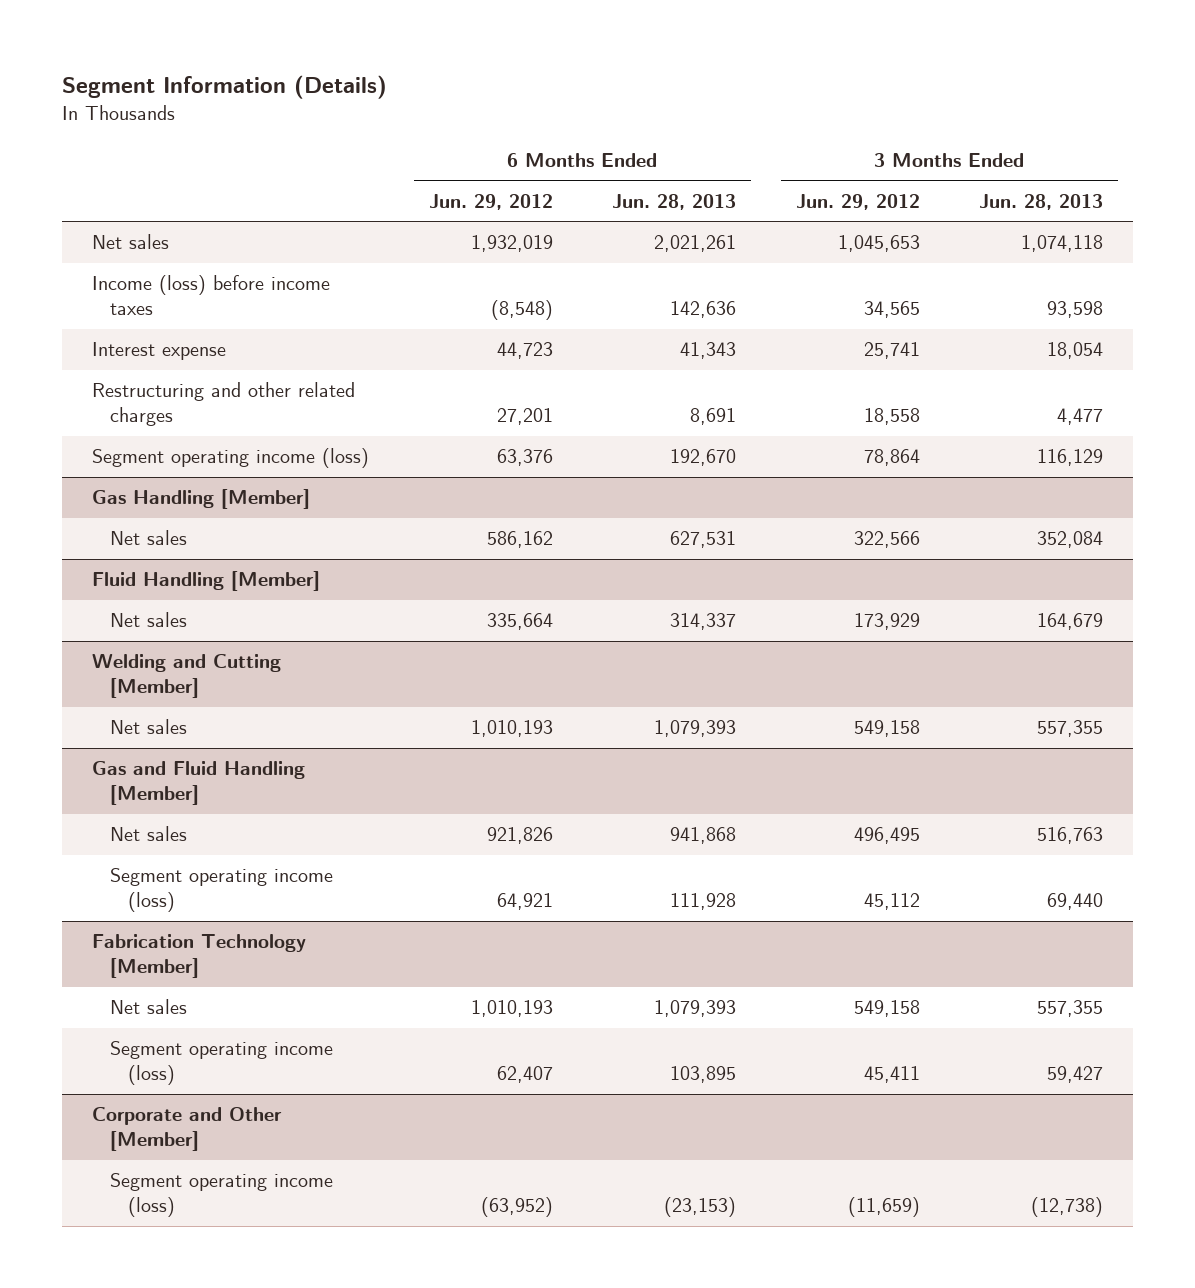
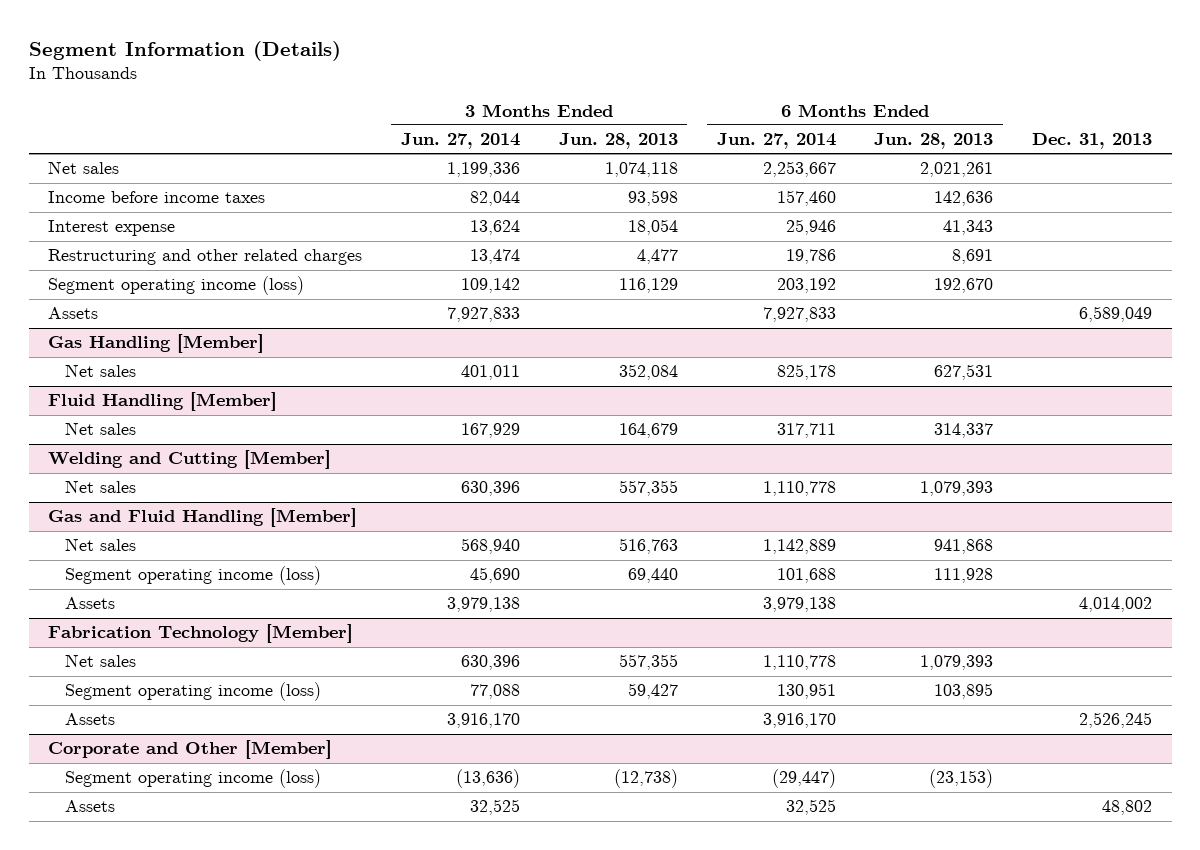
[428,193,553,210] Jun. 29, 2012 -> none
[795,193,920,210] Jun. 29, 2012 -> none
none -> [400,133,520,150] Jun. 27, 2014
none -> [716,133,836,150] Jun. 27, 2014
none -> [1032,133,1153,150] Dec. 31, 2013
[92,275,331,316] Income (loss) before income taxes -> [48,191,266,204] Income before income taxes
none -> [48,307,99,320] Assets
none -> [64,597,115,610] Assets
none -> [64,713,115,726] Assets
none -> [64,800,115,813] Assets

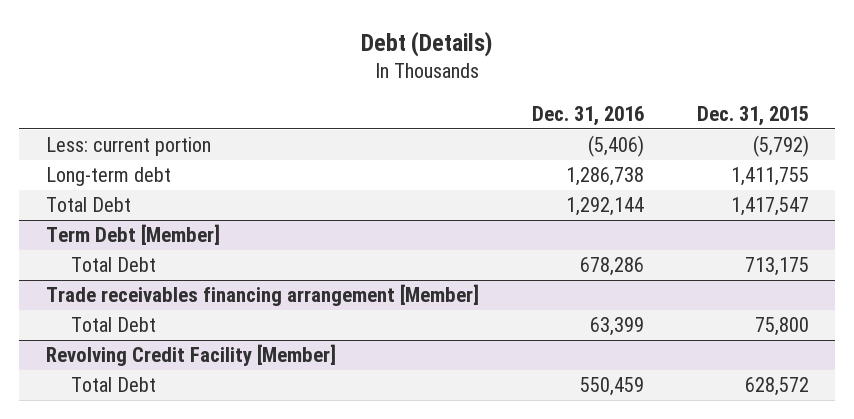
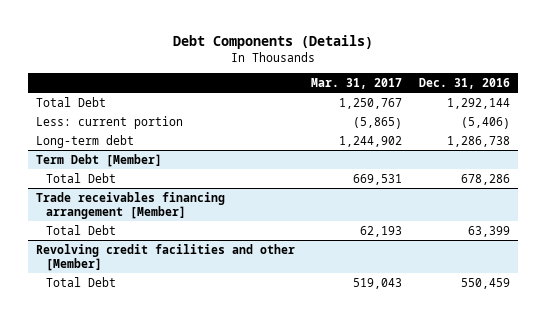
[361,30,493,57] Debt (Details) -> [172,35,373,50] Debt Components (Details)
[696,105,809,126] Dec. 31, 2015 -> none
none -> [311,78,403,90] Mar. 31, 2017
[45,197,131,213] Total Debt -> [36,96,107,107] Total Debt
[45,344,336,367] Revolving Credit Facility [Member] -> [36,243,296,271] Revolving credit facilities and other [Member]

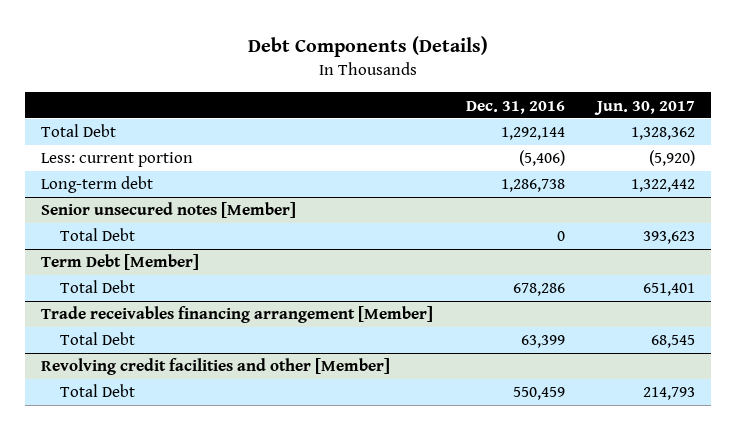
[311,78,403,90] Mar. 31, 2017 -> none
none -> [594,100,696,115] Jun. 30, 2017
none -> [41,202,297,219] Senior unsecured notes [Member]
none -> [59,228,135,242] Total Debt

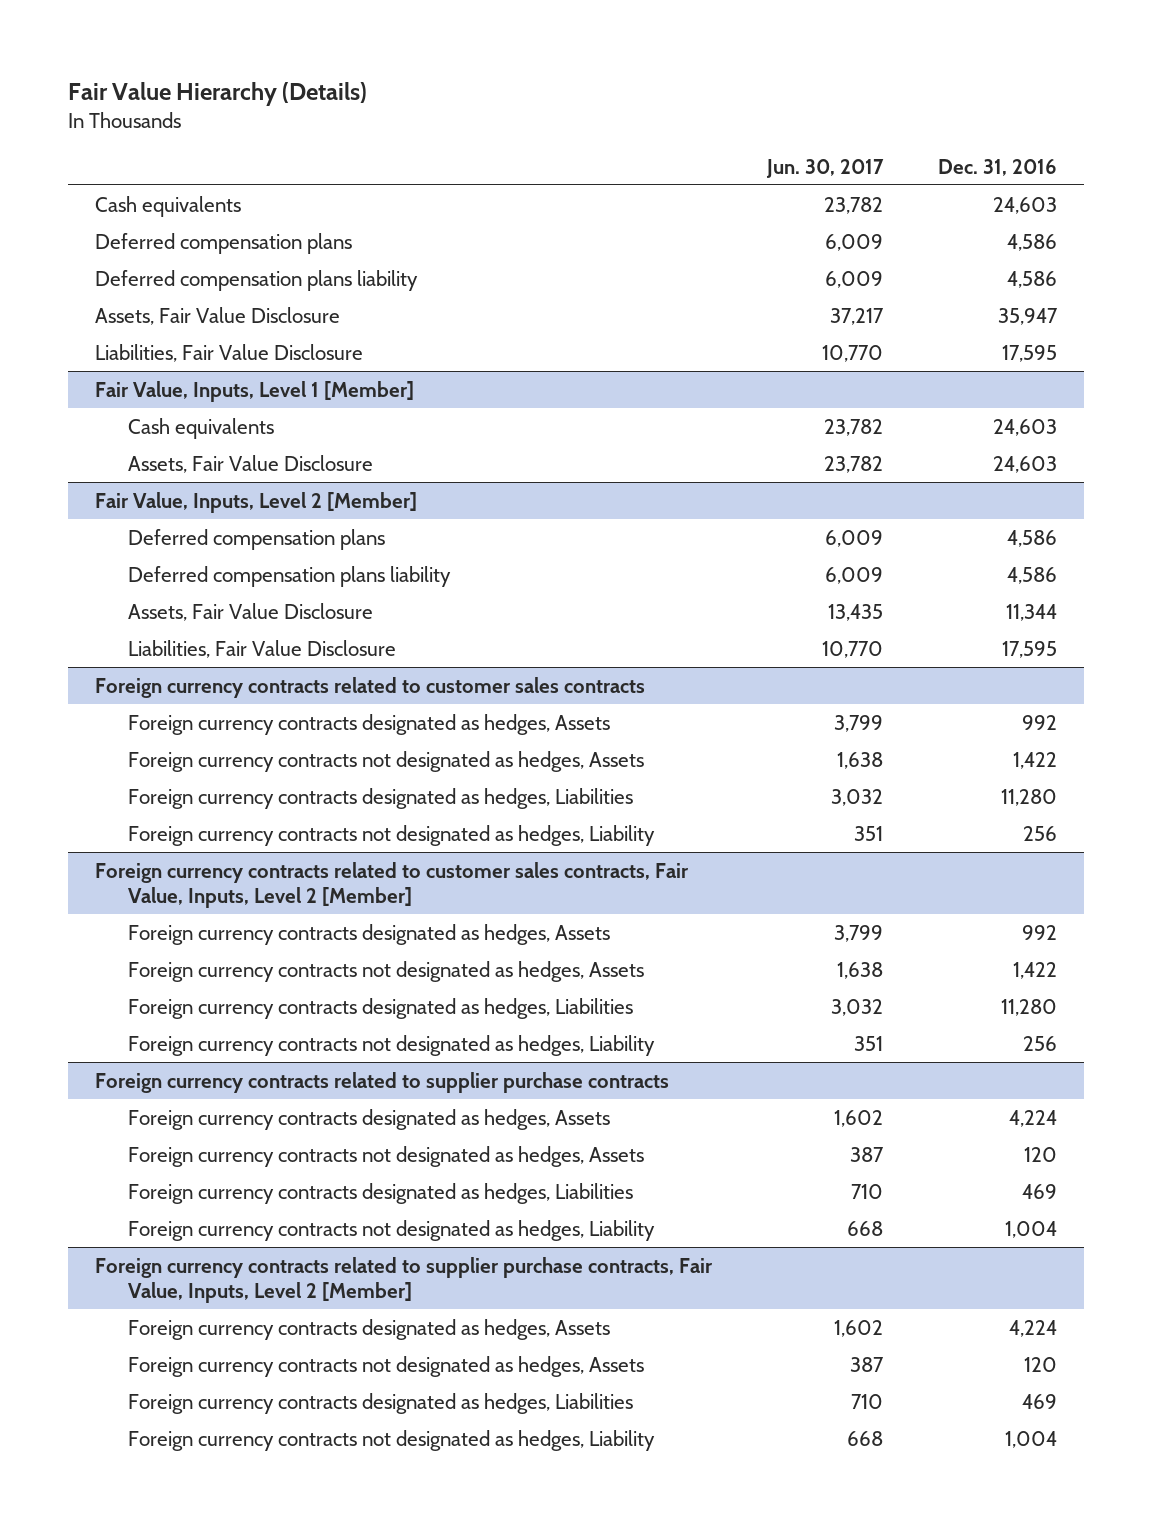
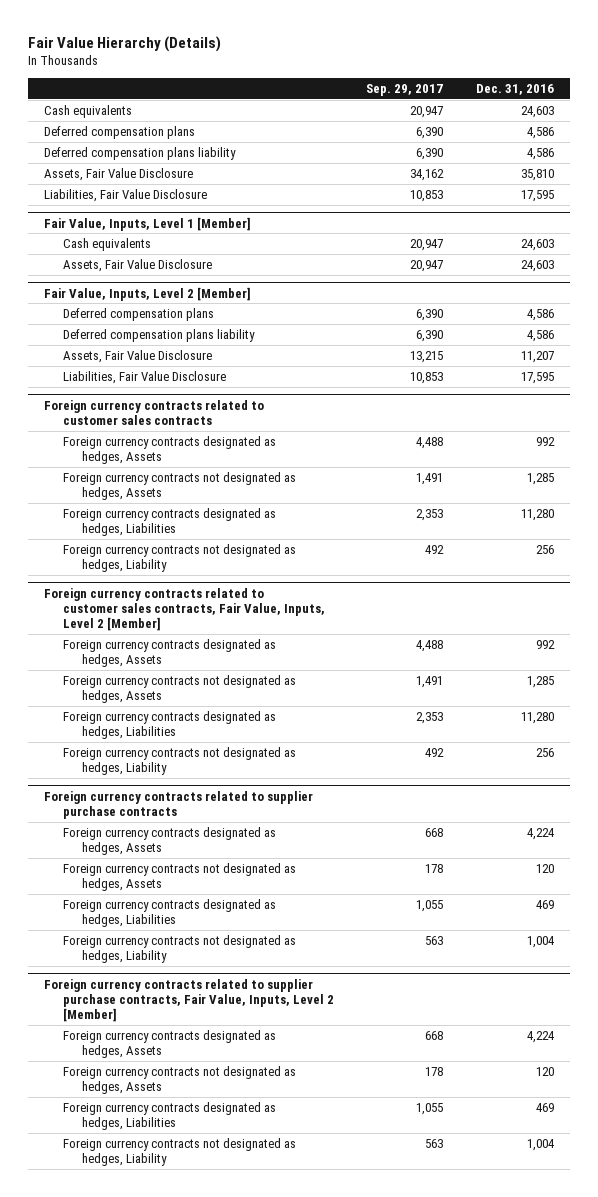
[765,158,884,178] Jun. 30, 2017 -> none
none -> [366,84,444,97] Sep. 29, 2017
[997,307,1058,325] 35,947 -> [520,168,554,181] 35,810
[1005,603,1057,621] 11,344 -> [520,350,554,363] 11,207
[1012,751,1057,769] 1,422 -> [526,472,554,485] 1,285
[1012,961,1057,979] 1,422 -> [526,675,554,688] 1,285

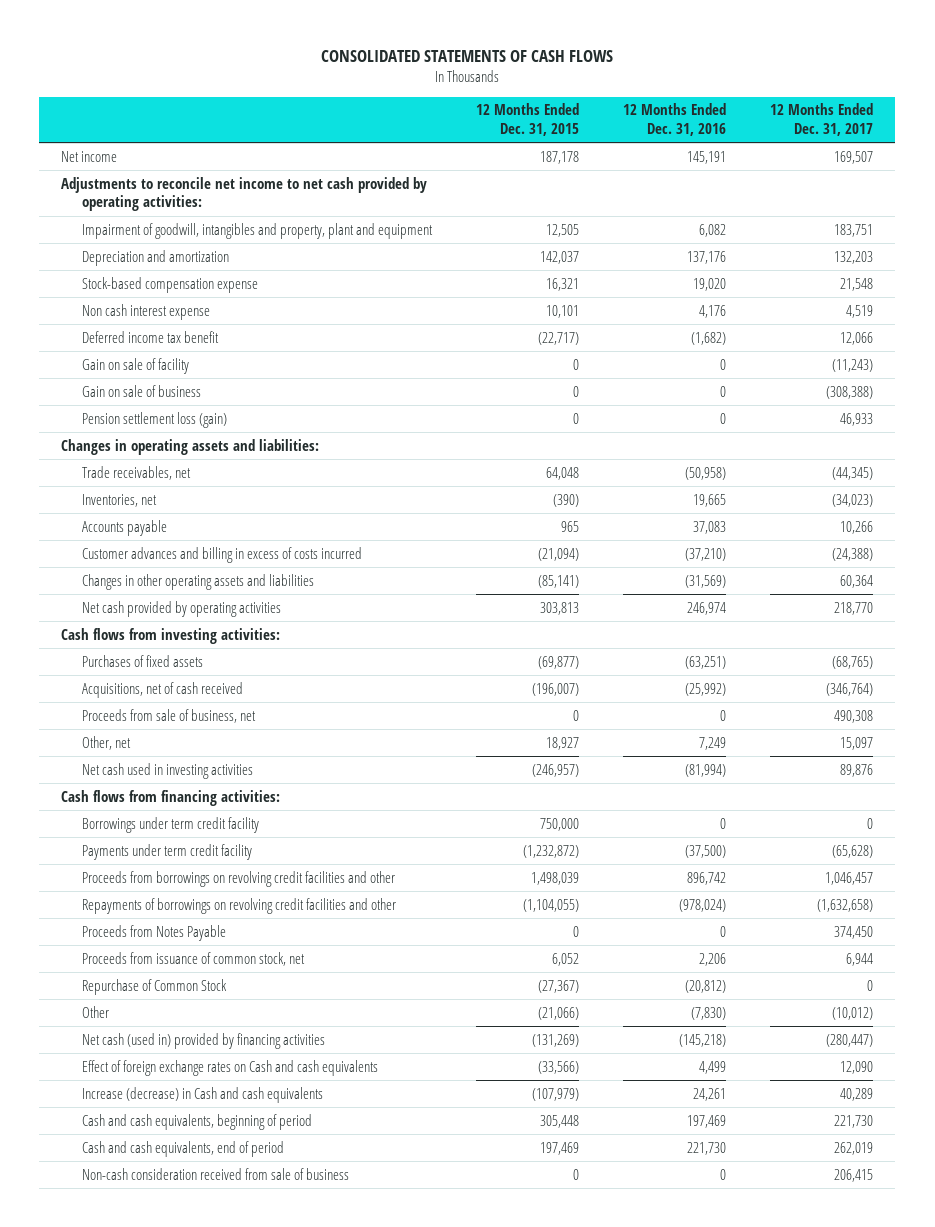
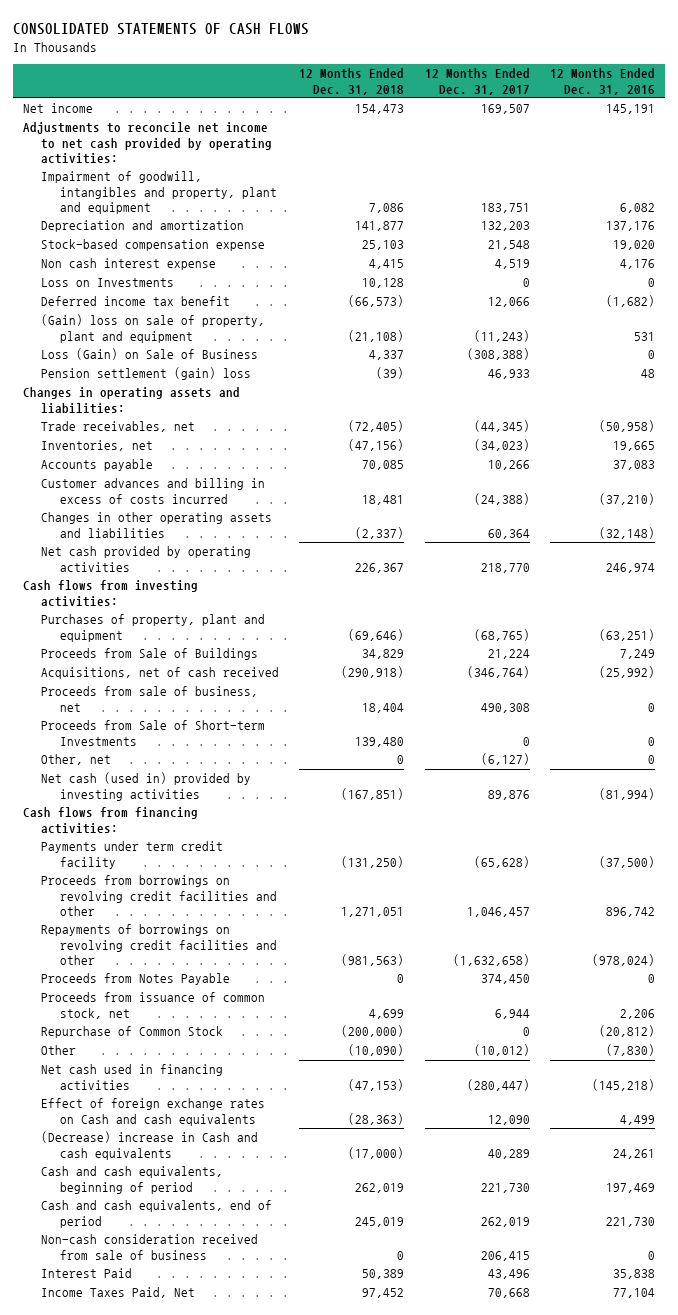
[476,103,580,137] 12 Months Ended Dec. 31, 2015 -> none
none -> [299,68,405,95] 12 Months Ended Dec. 31, 2018
none -> [41,278,175,288] Loss on Investments
[82,357,190,374] Gain on sale of facility -> [41,314,266,343] (Gain) loss on sale of property, plant and equipment
[720,358,727,370] 0 -> [633,331,655,341] 531
[82,384,202,397] Gain on sale of business -> [41,348,259,361] Loss (Gain) on Sale of Business
[82,411,228,428] Pension settlement loss (gain) -> [41,367,252,381] Pension settlement (gain) loss
[720,412,727,424] 0 -> [640,369,655,379] 48
[685,574,727,588] (31,569) -> [598,526,655,539] (32,148)
[82,654,204,667] Purchases of fixed assets -> [41,614,266,642] Purchases of property, plant and equipment
none -> [41,648,259,661] Proceeds from Sale of Buildings
none -> [41,720,266,746] Proceeds from Sale of Short-term Investments
[699,736,727,750] 7,249 -> [647,755,655,765] 0
[840,736,874,750] 15,097 -> [480,753,530,766] (6,127)
[82,762,254,779] Net cash used in investing activities -> [41,772,252,801] Net cash (used in) provided by investing activities
[82,816,260,833] Borrowings under term credit facility -> none
[82,1032,326,1049] Net cash (used in) provided by financing activities -> [41,1064,224,1090] Net cash used in financing activities
[82,1086,324,1103] Increase (decrease) in Cash and cash equivalents -> [41,1131,259,1160] (Decrease) increase in Cash and cash equivalents
none -> [41,1268,133,1279] Interest Paid
none -> [41,1287,196,1299] Income Taxes Paid, Net

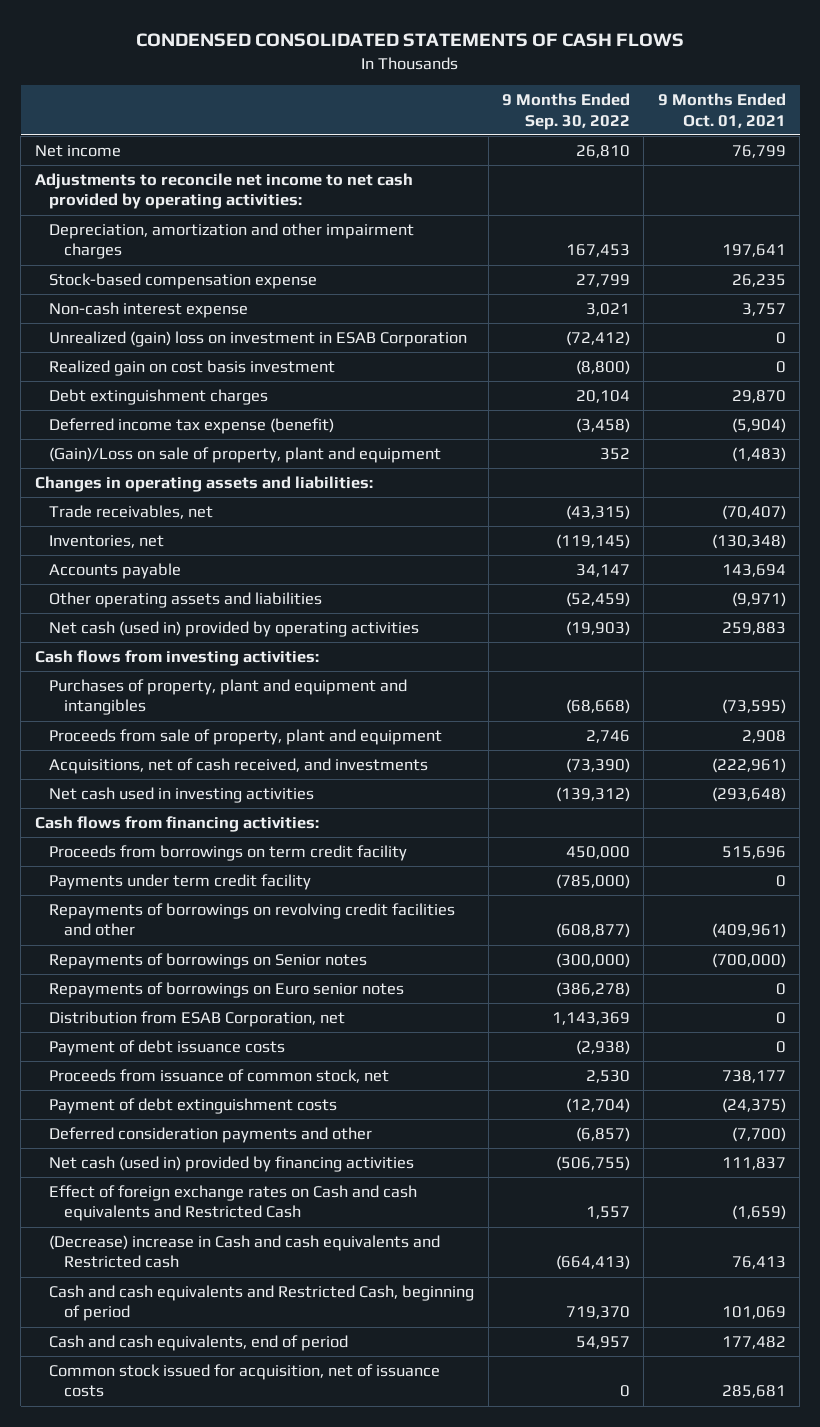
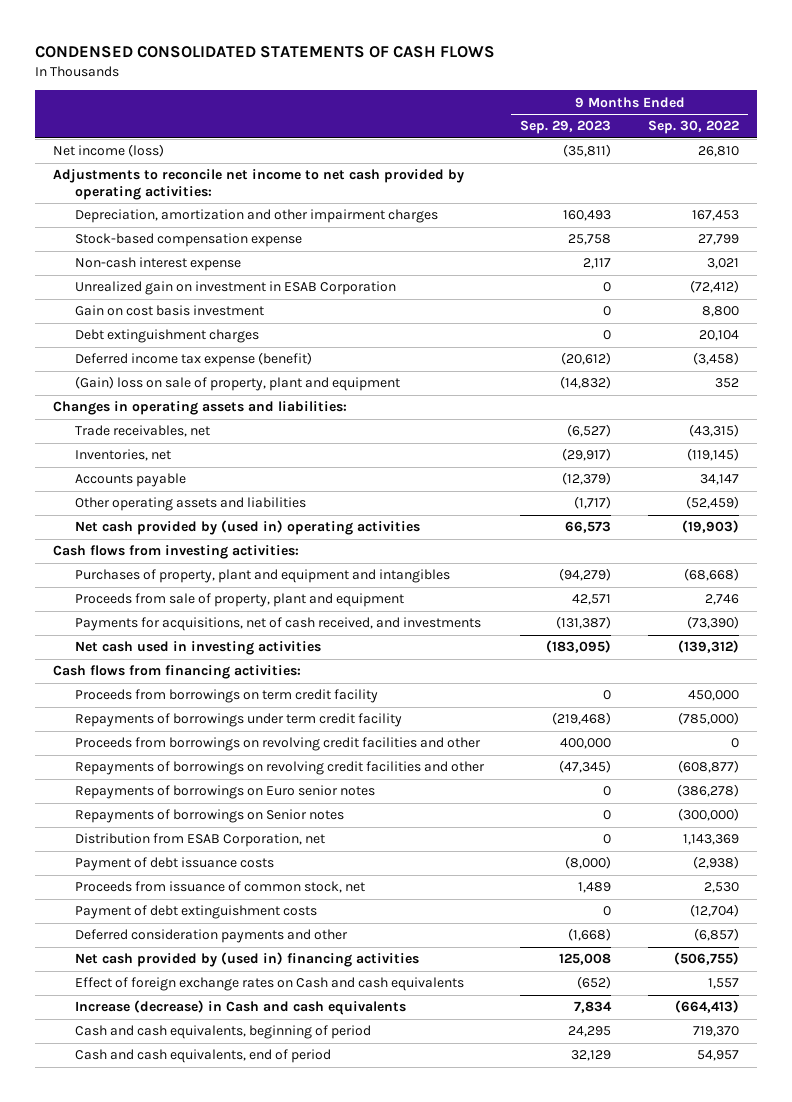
[657,93,786,128] 9 Months Ended Oct. 01, 2021 -> none
none -> [520,120,612,135] Sep. 29, 2023
[34,145,121,158] Net income -> [53,144,165,158] Net income (loss)
[49,331,468,348] Unrealized (gain) loss on investment in ESAB Corporation -> [74,281,396,296] Unrealized gain on investment in ESAB Corporation
[49,360,336,377] Realized gain on cost basis investment -> [74,305,264,317] Gain on cost basis investment
[575,360,630,376] (8,800) -> [701,306,739,318] 8,800
[49,447,442,464] (Gain)/Loss on sale of property, plant and equipment -> [74,376,400,392] (Gain) loss on sale of property, plant and equipment
[49,621,420,638] Net cash (used in) provided by operating activities -> [74,520,420,536] Net cash provided by (used in) operating activities
[49,758,429,775] Acquisitions, net of cash received, and investments -> [74,617,481,632] Payments for acquisitions, net of cash received, and investments
[49,874,312,891] Payments under term credit facility -> [74,713,402,728] Repayments of borrowings under term credit facility
none -> [74,737,481,752] Proceeds from borrowings on revolving credit facilities and other
[49,953,368,970] Repayments of borrowings on Senior notes -> [74,809,344,824] Repayments of borrowings on Senior notes
[49,1156,415,1173] Net cash (used in) provided by financing activities -> [74,952,419,968] Net cash provided by (used in) financing activities
[49,1185,418,1222] Effect of foreign exchange rates on Cash and cash equivalents and Restricted Cash -> [74,977,464,992] Effect of foreign exchange rates on Cash and cash equivalents
[49,1235,441,1269] (Decrease) increase in Cash and cash equivalents and Restricted cash -> [74,1000,406,1016] Increase (decrease) in Cash and cash equivalents
[49,1285,475,1322] Cash and cash equivalents and Restricted Cash, beginning of period -> [74,1025,371,1040] Cash and cash equivalents, beginning of period
[49,1364,441,1398] Common stock issued for acquisition, net of issuance costs -> none

